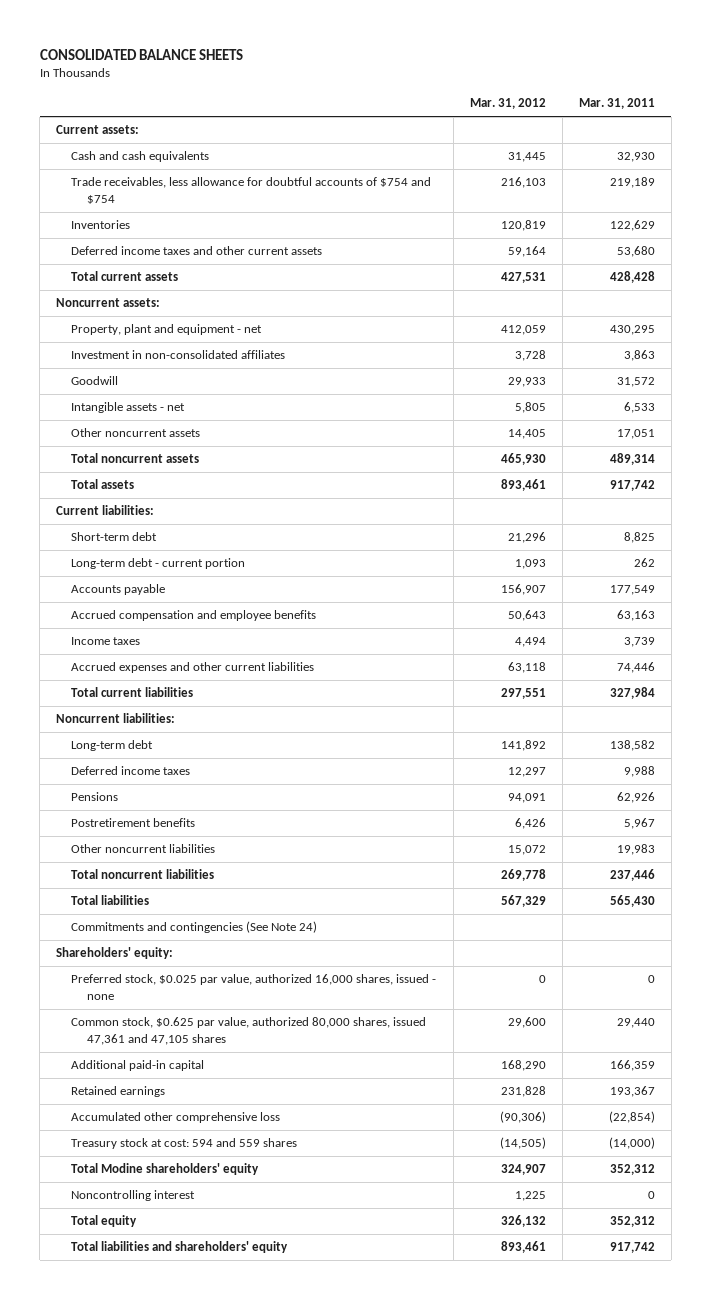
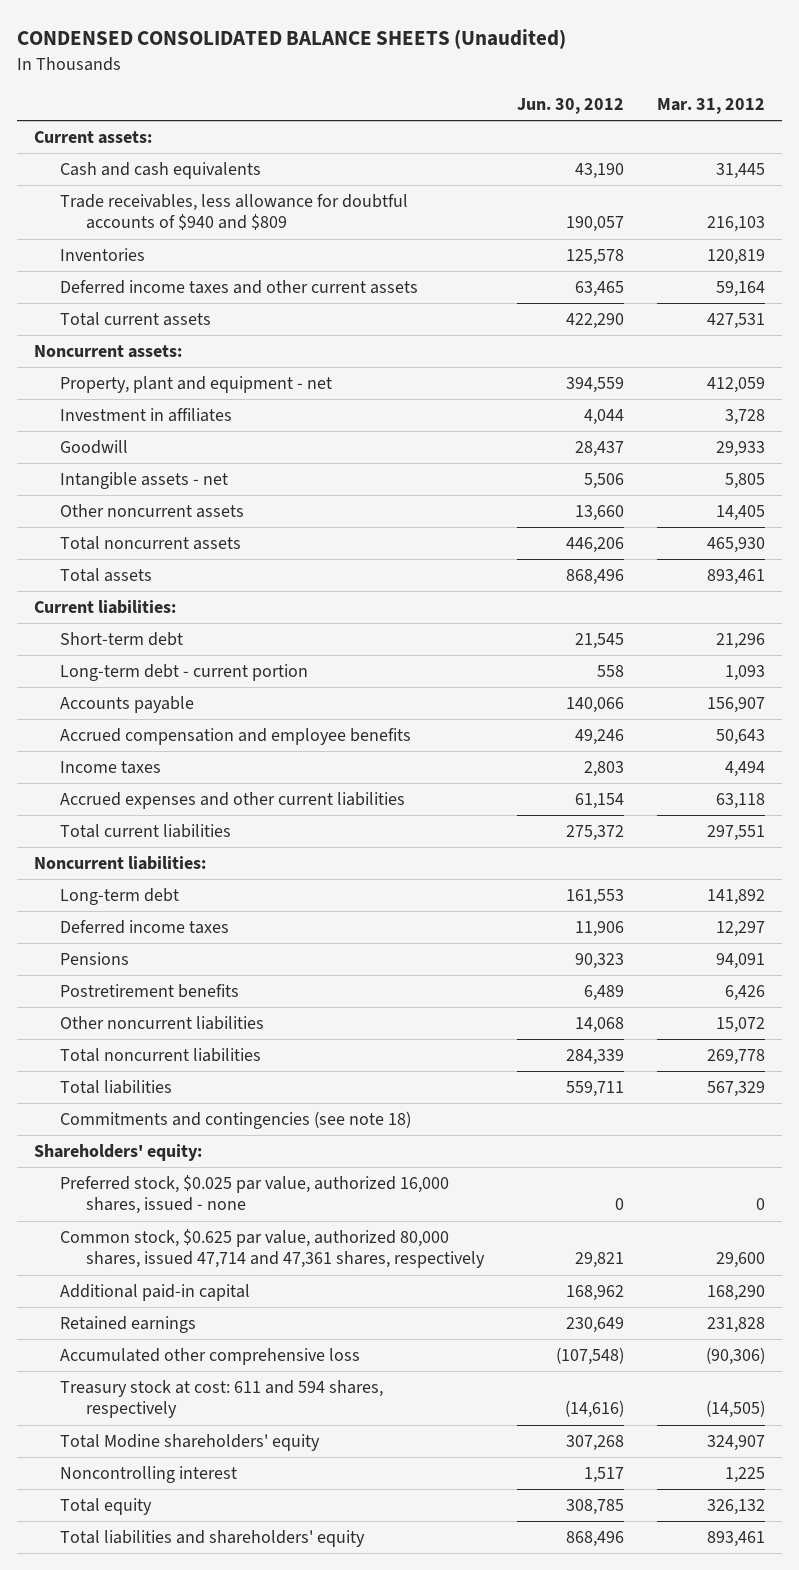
[39,48,243,60] CONSOLIDATED BALANCE SHEETS -> [16,29,566,50] CONDENSED CONSOLIDATED BALANCE SHEETS (Unaudited)
[578,98,655,110] Mar. 31, 2011 -> none
none -> [517,97,625,114] Jun. 30, 2012
[71,177,432,204] Trade receivables, less allowance for doubtful accounts of $754 and $754 -> [59,194,408,231] Trade receivables, less allowance for doubtful accounts of $940 and $809
[71,350,286,360] Investment in non-consolidated affiliates -> [59,408,232,423] Investment in affiliates
[71,921,318,934] Commitments and contingencies (See Note 24) -> [59,1111,411,1130] Commitments and contingencies (see note 18)
[71,1017,427,1045] Common stock, $0.625 par value, authorized 80,000 shares, issued 47,361 and 47,105 shares -> [59,1229,485,1269] Common stock, $0.625 par value, authorized 80,000 shares, issued 47,714 and 47,361 shares, respectively
[71,1138,298,1150] Treasury stock at cost: 594 and 559 shares -> [59,1380,383,1419] Treasury stock at cost: 611 and 594 shares, respectively

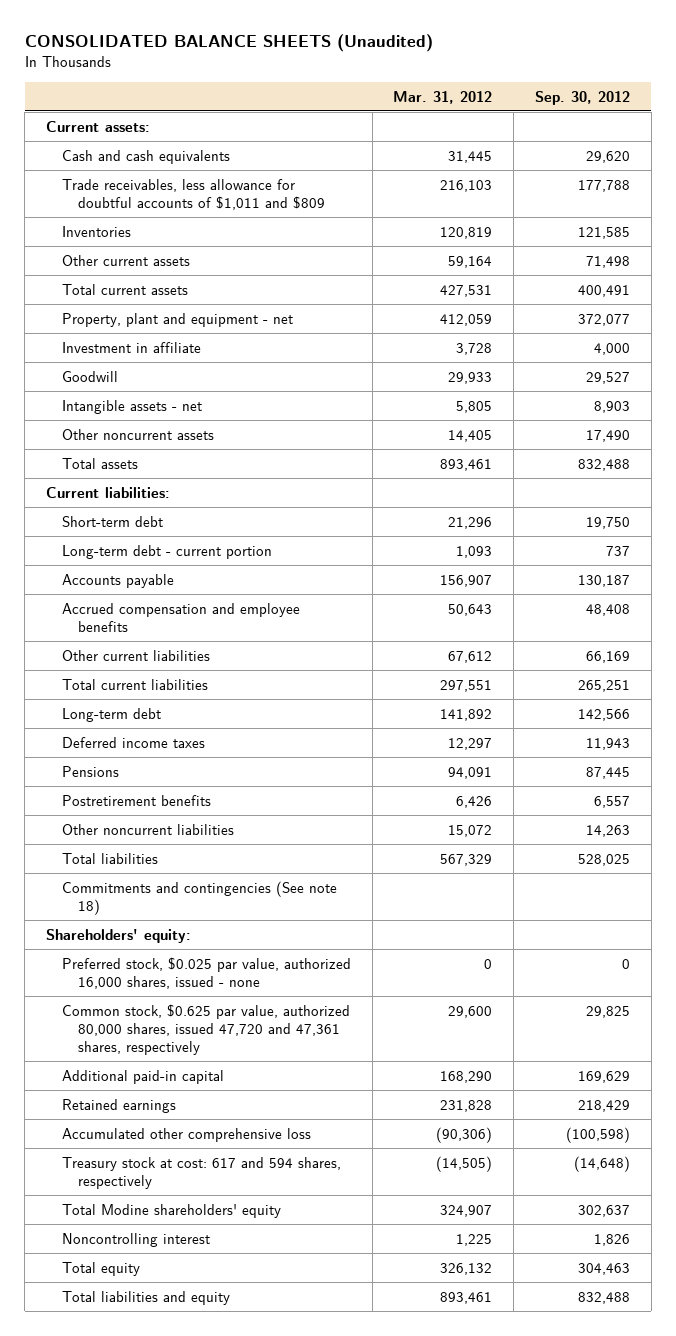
[16,29,566,50] CONDENSED CONSOLIDATED BALANCE SHEETS (Unaudited) -> [24,34,433,53] CONSOLIDATED BALANCE SHEETS (Unaudited)
[517,97,625,114] Jun. 30, 2012 -> none
none -> [534,90,630,105] Sep. 30, 2012
[59,194,408,231] Trade receivables, less allowance for doubtful accounts of $940 and $809 -> [61,178,325,210] Trade receivables, less allowance for doubtful accounts of $1,011 and $809
[59,280,418,295] Deferred income taxes and other current assets -> [61,254,190,266] Other current assets
[33,345,182,359] Noncurrent assets: -> none
[59,408,232,423] Investment in affiliates -> [61,341,201,353] Investment in affiliate
[59,536,241,551] Total noncurrent assets -> none
[59,761,161,775] Income taxes -> none
[59,792,405,810] Accrued expenses and other current liabilities -> [61,649,210,661] Other current liabilities
[716,793,766,810] 63,118 -> [448,650,493,663] 67,612
[33,856,206,871] Noncurrent liabilities: -> none
[59,1048,261,1063] Total noncurrent liabilities -> none
[59,1111,411,1130] Commitments and contingencies (see note 18) -> [61,880,337,915] Commitments and contingencies (See note 18)
[59,1229,485,1269] Common stock, $0.625 par value, authorized 80,000 shares, issued 47,714 and 47,361 shares, respectively -> [61,1003,350,1055] Common stock, $0.625 par value, authorized 80,000 shares, issued 47,720 and 47,361 shares, respectively
[59,1380,383,1419] Treasury stock at cost: 611 and 594 shares, respectively -> [61,1156,341,1189] Treasury stock at cost: 617 and 594 shares, respectively
[59,1530,365,1548] Total liabilities and shareholders' equity -> [61,1290,230,1305] Total liabilities and equity

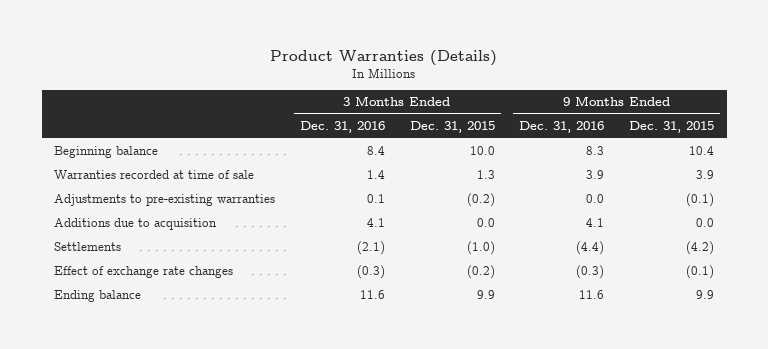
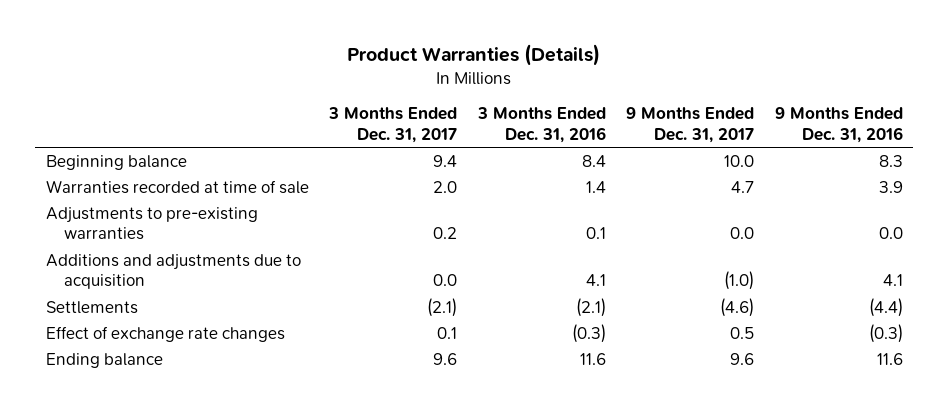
[409,121,495,134] Dec. 31, 2015 -> none
[629,121,715,134] Dec. 31, 2015 -> none
none -> [328,107,458,144] 3 Months Ended Dec. 31, 2017
none -> [626,107,755,144] 9 Months Ended Dec. 31, 2017
[53,218,217,231] Additions due to acquisition -> [45,253,301,290] Additions and adjustments due to acquisition

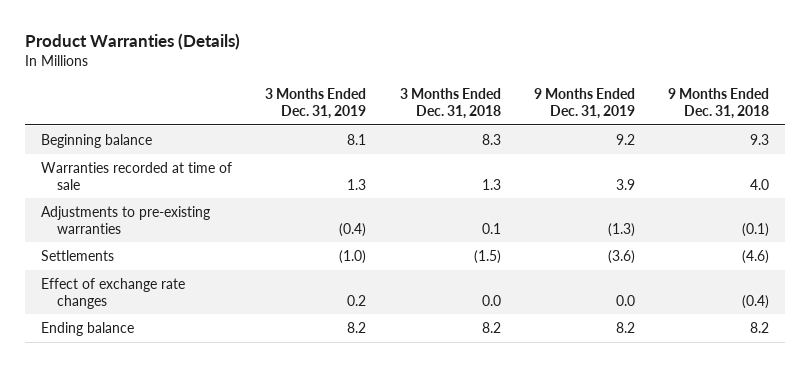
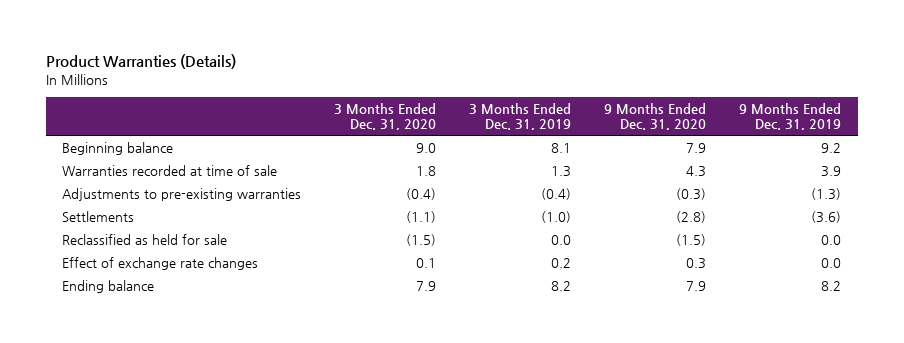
[399,88,501,119] 3 Months Ended Dec. 31, 2018 -> none
[667,88,769,119] 9 Months Ended Dec. 31, 2018 -> none
none -> [334,103,437,131] 3 Months Ended Dec. 31, 2020
none -> [604,103,707,131] 9 Months Ended Dec. 31, 2020
none -> [62,234,228,246] Reclassified as held for sale

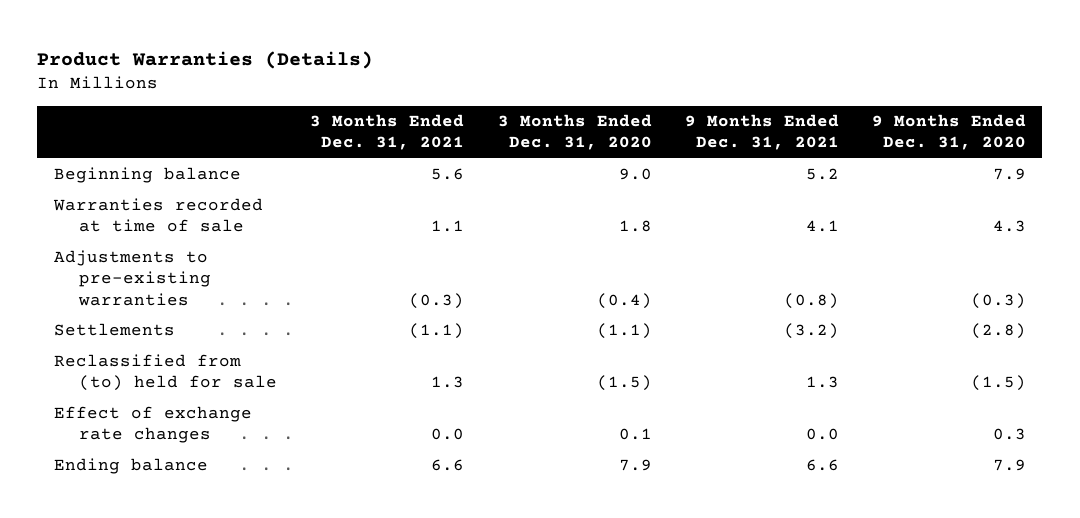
[469,103,572,131] 3 Months Ended Dec. 31, 2019 -> none
[739,103,842,131] 9 Months Ended Dec. 31, 2019 -> none
none -> [310,114,465,151] 3 Months Ended Dec. 31, 2021
none -> [684,114,839,151] 9 Months Ended Dec. 31, 2021
[62,234,228,246] Reclassified as held for sale -> [53,354,278,392] Reclassified from (to) held for sale

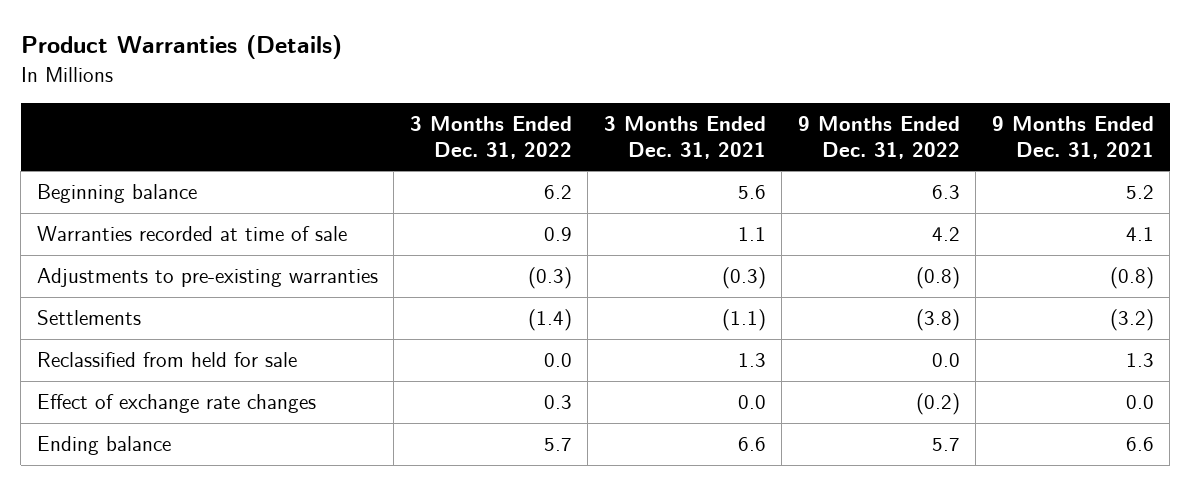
[497,114,652,151] 3 Months Ended Dec. 31, 2020 -> none
[871,114,1026,151] 9 Months Ended Dec. 31, 2020 -> none
none -> [409,116,572,159] 3 Months Ended Dec. 31, 2022
none -> [797,116,960,159] 9 Months Ended Dec. 31, 2022
[53,354,278,392] Reclassified from (to) held for sale -> [36,352,297,368] Reclassified from held for sale

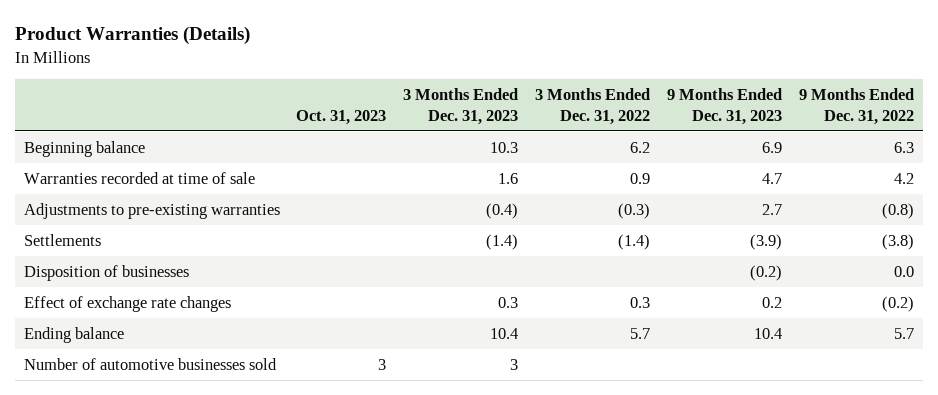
[603,116,766,159] 3 Months Ended Dec. 31, 2021 -> none
[991,116,1154,159] 9 Months Ended Dec. 31, 2021 -> none
none -> [296,109,387,125] Oct. 31, 2023
none -> [403,87,519,125] 3 Months Ended Dec. 31, 2023
none -> [667,87,783,125] 9 Months Ended Dec. 31, 2023
[36,352,297,368] Reclassified from held for sale -> none
none -> [23,264,189,281] Disposition of businesses
none -> [23,357,277,370] Number of automotive businesses sold

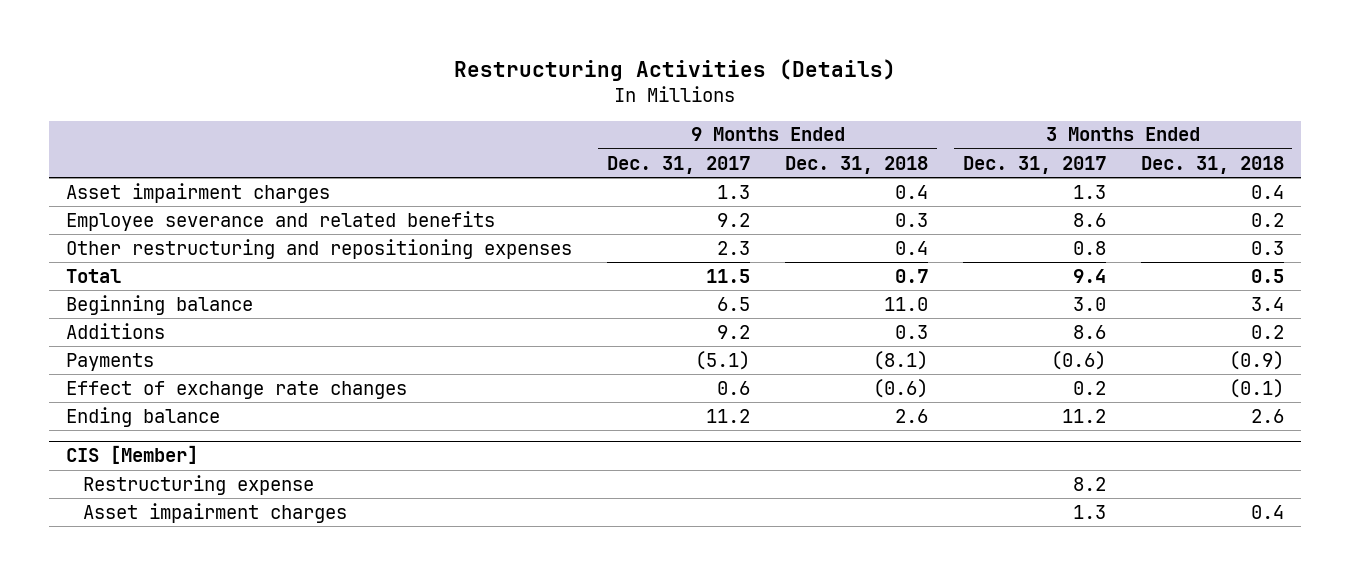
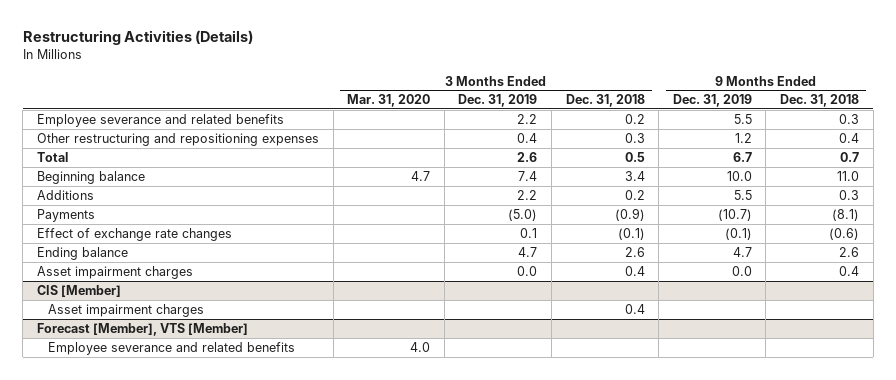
[607,155,751,174] Dec. 31, 2017 -> none
[962,155,1106,174] Dec. 31, 2017 -> none
none -> [347,94,431,108] Mar. 31, 2020
none -> [458,94,538,108] Dec. 31, 2019
none -> [672,94,752,108] Dec. 31, 2019
[66,182,331,203] Asset impairment charges -> [37,265,194,279] Asset impairment charges
[82,474,314,495] Restructuring expense -> none
none -> [37,322,249,336] Forecast [Member], VTS [Member]
none -> [47,341,295,355] Employee severance and related benefits

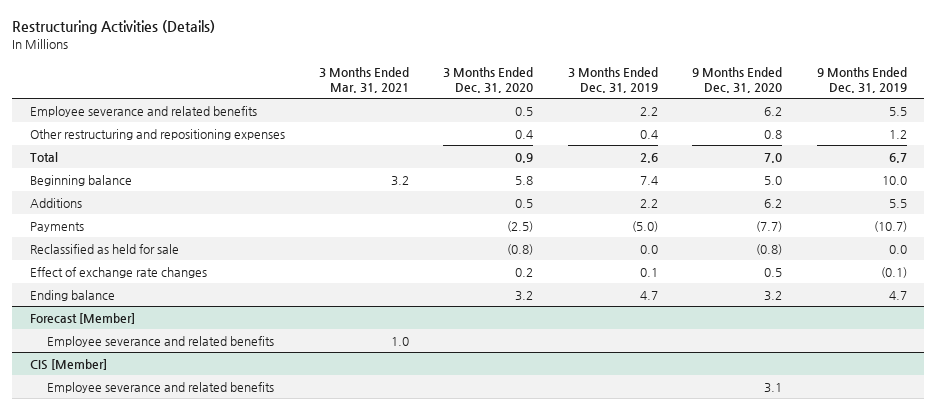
[347,94,431,108] Mar. 31, 2020 -> none
[565,94,645,108] Dec. 31, 2018 -> none
[780,94,860,108] Dec. 31, 2018 -> none
none -> [319,66,410,94] 3 Months Ended Mar. 31, 2021
none -> [443,66,534,94] 3 Months Ended Dec. 31, 2020
none -> [692,66,783,94] 9 Months Ended Dec. 31, 2020
none -> [29,243,179,254] Reclassified as held for sale
[37,265,194,279] Asset impairment charges -> none
none -> [29,312,135,324] Forecast [Member]
none -> [46,335,274,347] Employee severance and related benefits
[47,303,204,317] Asset impairment charges -> none
[37,322,249,336] Forecast [Member], VTS [Member] -> none

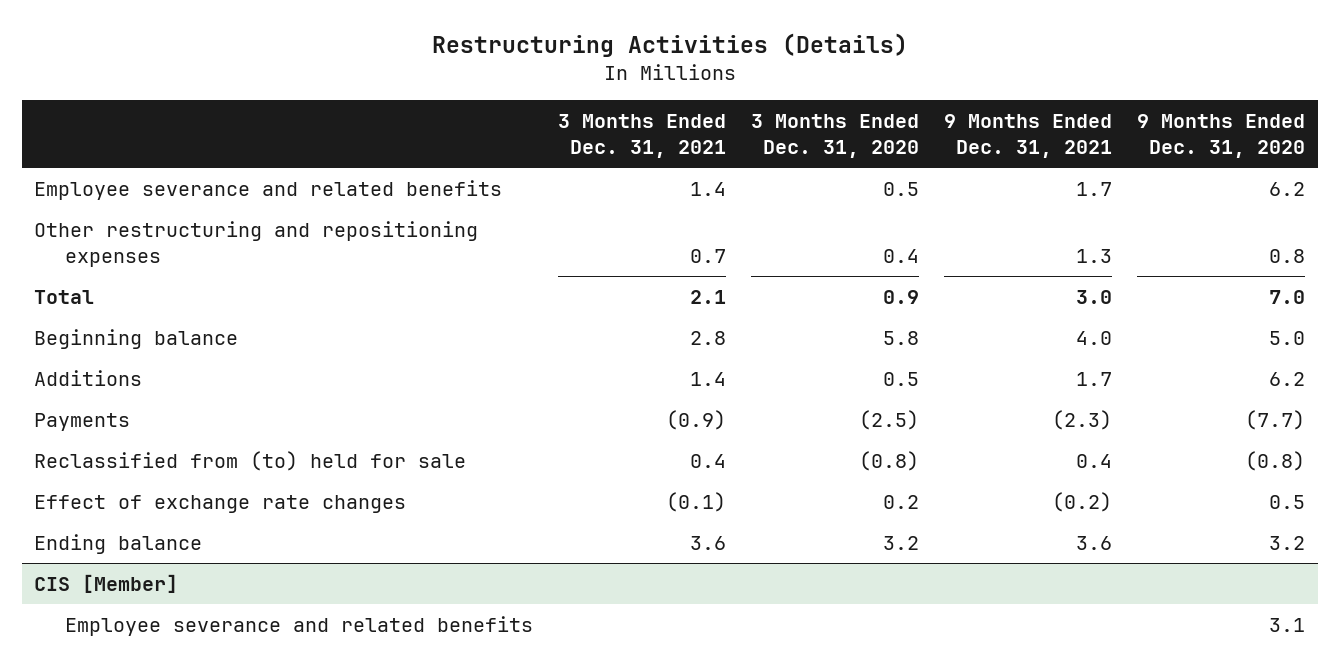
[319,66,410,94] 3 Months Ended Mar. 31, 2021 -> none
[567,66,658,94] 3 Months Ended Dec. 31, 2019 -> none
[816,66,907,94] 9 Months Ended Dec. 31, 2019 -> none
none -> [558,114,727,159] 3 Months Ended Dec. 31, 2021
none -> [944,114,1113,159] 9 Months Ended Dec. 31, 2021
[29,243,179,254] Reclassified as held for sale -> [34,450,467,471] Reclassified from (to) held for sale
[29,312,135,324] Forecast [Member] -> none
[46,335,274,347] Employee severance and related benefits -> none

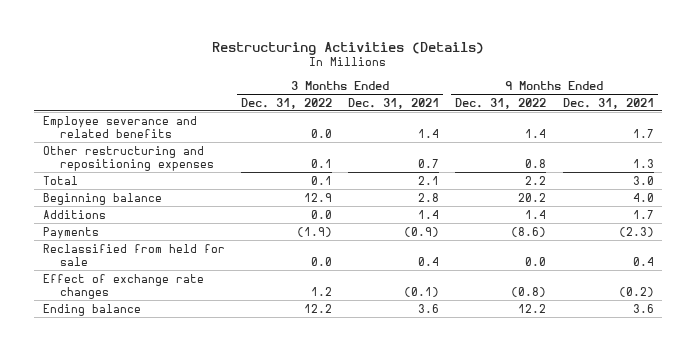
[751,114,920,159] 3 Months Ended Dec. 31, 2020 -> none
[1137,114,1306,159] 9 Months Ended Dec. 31, 2020 -> none
none -> [240,97,332,109] Dec. 31, 2022
none -> [455,97,547,109] Dec. 31, 2022
[34,450,467,471] Reclassified from (to) held for sale -> [42,243,225,266] Reclassified from held for sale
[34,573,179,593] CIS [Member] -> none
[65,615,534,636] Employee severance and related benefits -> none

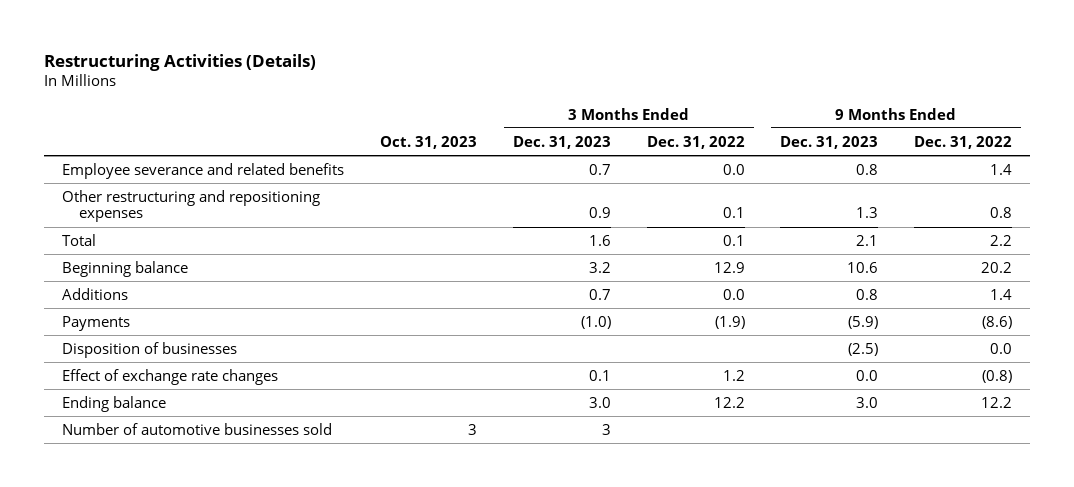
[348,97,440,109] Dec. 31, 2021 -> none
[562,97,654,109] Dec. 31, 2021 -> none
none -> [379,135,477,149] Oct. 31, 2023
none -> [512,135,611,149] Dec. 31, 2023
none -> [780,135,879,149] Dec. 31, 2023
[42,243,225,266] Reclassified from held for sale -> none
none -> [61,341,237,358] Disposition of businesses
none -> [61,422,332,435] Number of automotive businesses sold

